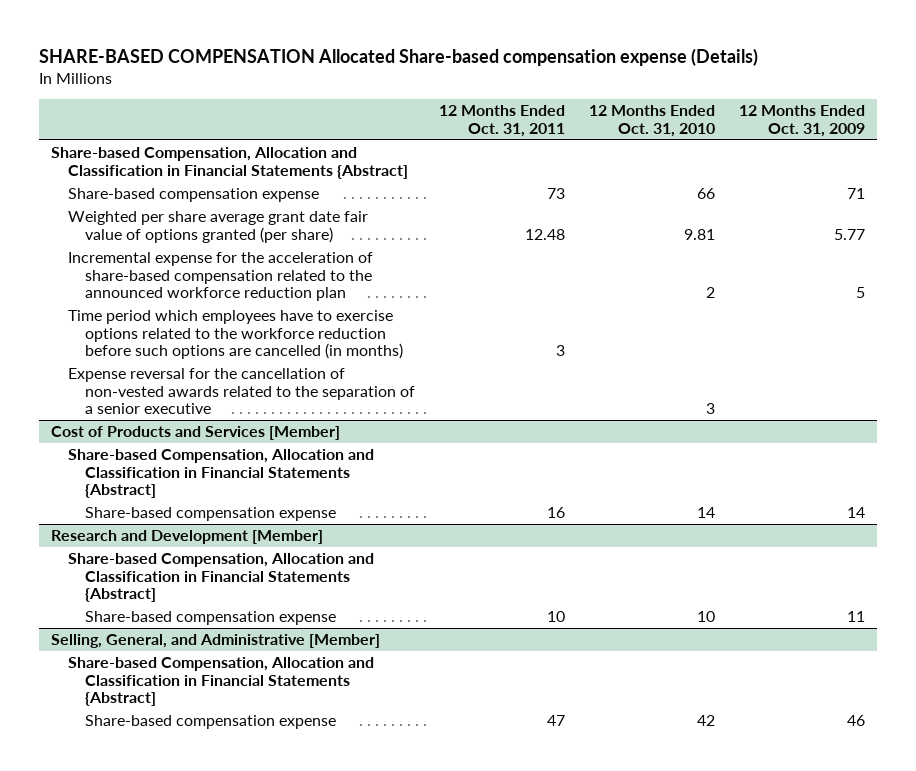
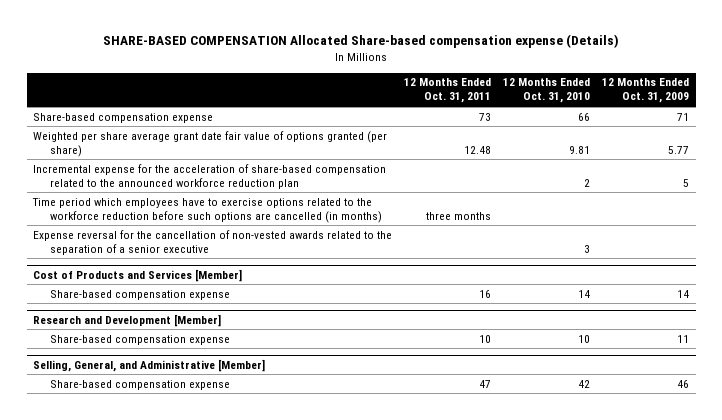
[51,146,408,179] Share-based Compensation, Allocation and Classification in Financial Statements {Abstract] -> none
[555,345,565,357] 3 -> [426,211,492,220] three months
[67,448,374,499] Share-based Compensation, Allocation and Classification in Financial Statements {Abstract] -> none
[67,552,374,603] Share-based Compensation, Allocation and Classification in Financial Statements {Abstract] -> none
[67,656,374,707] Share-based Compensation, Allocation and Classification in Financial Statements {Abstract] -> none

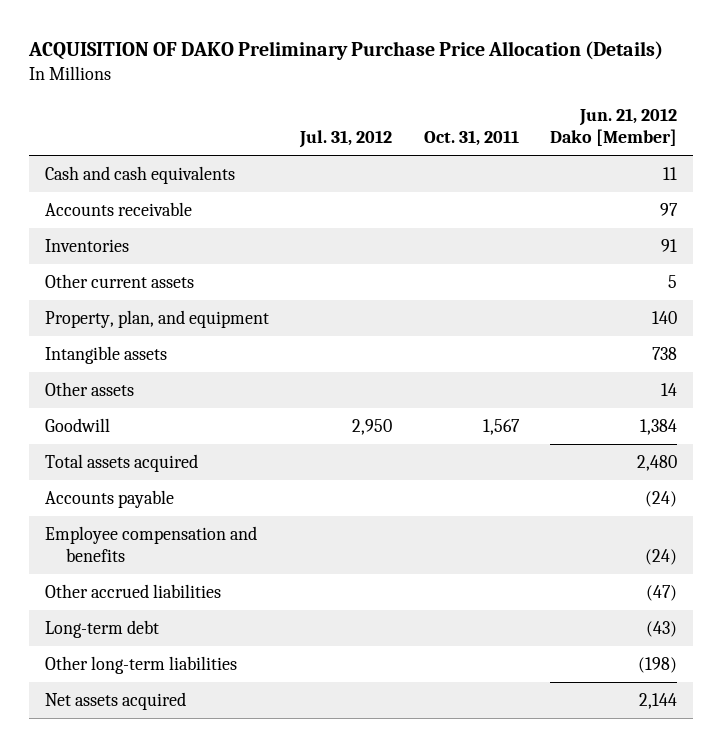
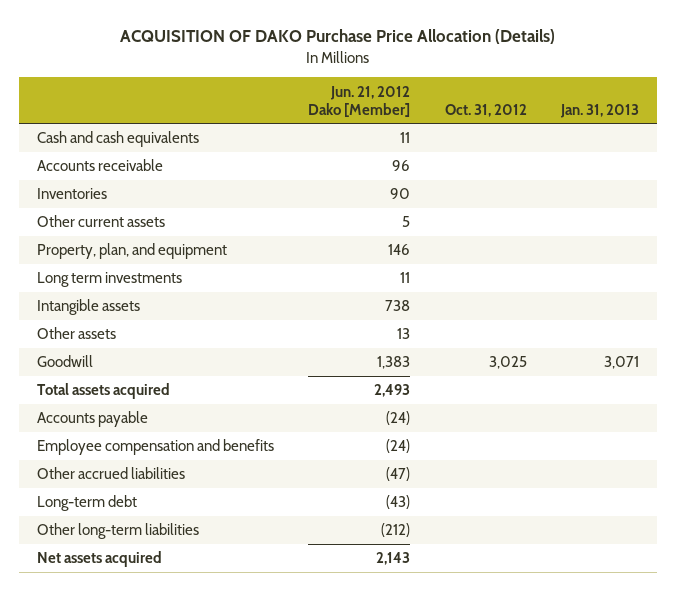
[28,41,664,61] ACQUISITION OF DAKO Preliminary Purchase Price Allocation (Details) -> [119,29,555,45] ACQUISITION OF DAKO Purchase Price Allocation (Details)
[299,130,393,149] Jul. 31, 2012 -> none
[423,130,519,147] Oct. 31, 2011 -> none
none -> [444,103,527,117] Oct. 31, 2012
none -> [560,103,640,118] Jan. 31, 2013
[659,202,678,216] 97 -> [392,160,411,172] 96
[660,238,677,252] 91 -> [390,188,411,200] 90
[651,310,677,324] 140 -> [388,244,411,256] 146
none -> [36,272,182,288] Long term investments
[660,382,677,396] 14 -> [397,328,411,340] 13
[639,418,677,435] 1,384 -> [377,356,411,370] 1,383
[636,454,677,471] 2,480 -> [374,384,411,398] 2,493
[637,656,677,673] (198) -> [381,523,411,538] (212)
[638,692,677,709] 2,144 -> [376,552,411,566] 2,143

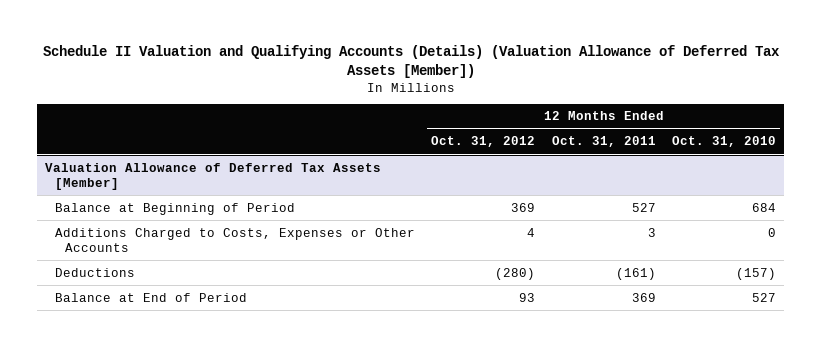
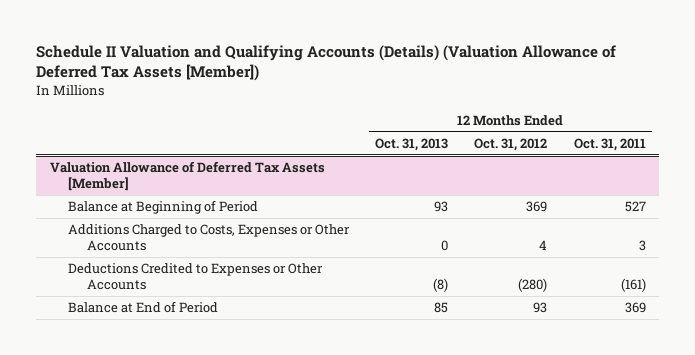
[672,136,777,148] Oct. 31, 2010 -> none
none -> [375,137,449,151] Oct. 31, 2013
[54,267,135,277] Deductions -> [68,263,324,291] Deductions Credited to Expenses or Other Accounts

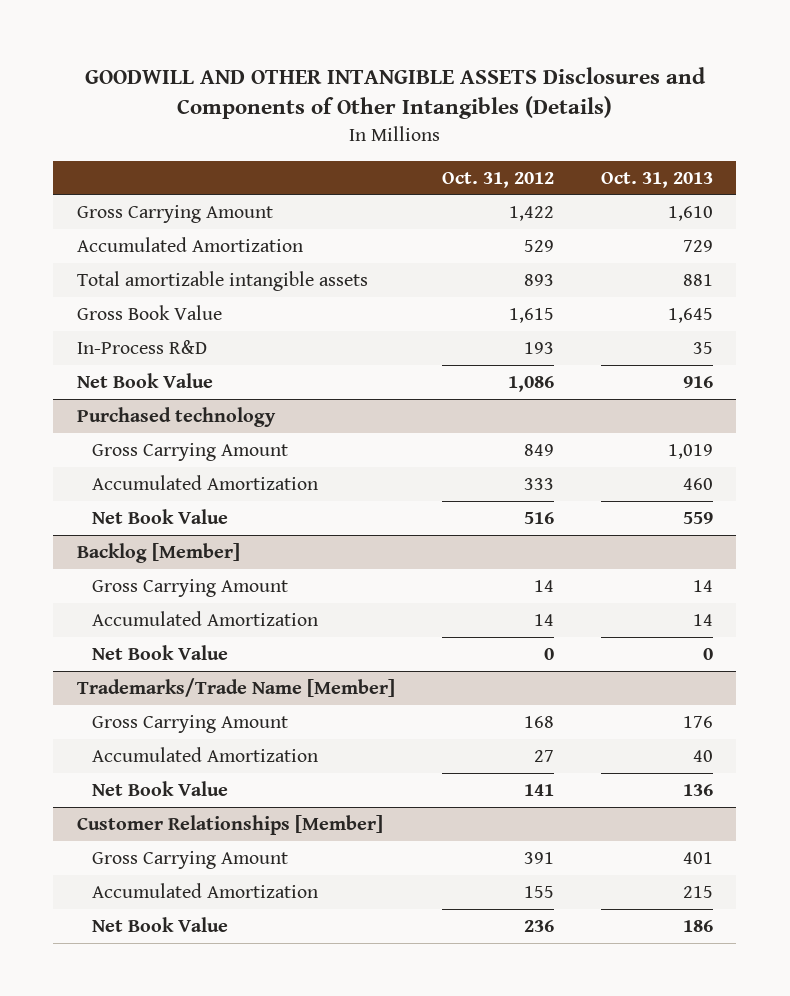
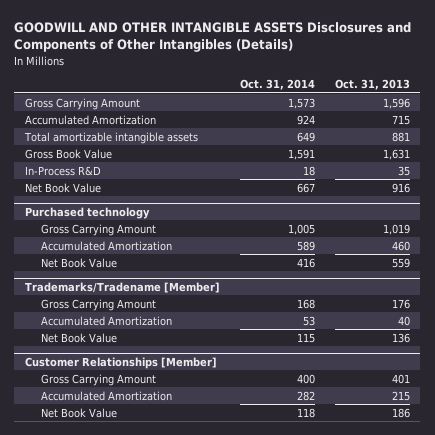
[441,171,554,188] Oct. 31, 2012 -> none
none -> [239,79,315,91] Oct. 31, 2014
[667,205,713,221] 1,610 -> [383,97,411,109] 1,596
[682,239,713,252] 729 -> [392,114,411,125] 715
[667,307,713,323] 1,645 -> [383,148,411,160] 1,631
[76,542,240,563] Backlog [Member] -> none
[91,578,288,597] Gross Carrying Amount -> none
[91,610,318,626] Accumulated Amortization -> none
[91,644,228,660] Net Book Value -> none
[76,677,395,697] Trademarks/Trade Name [Member] -> none
none -> [24,281,220,293] Trademarks/Tradename [Member]

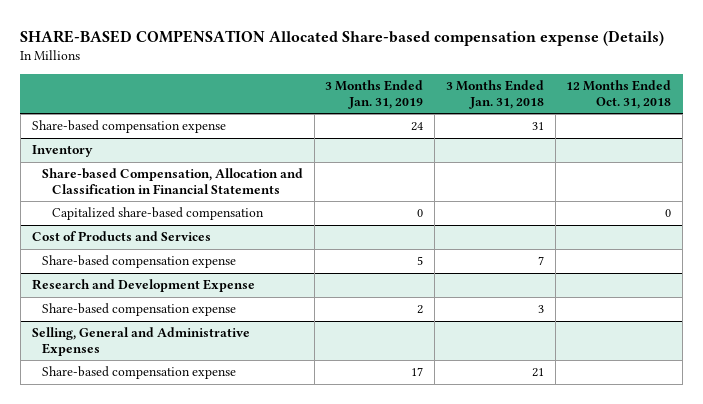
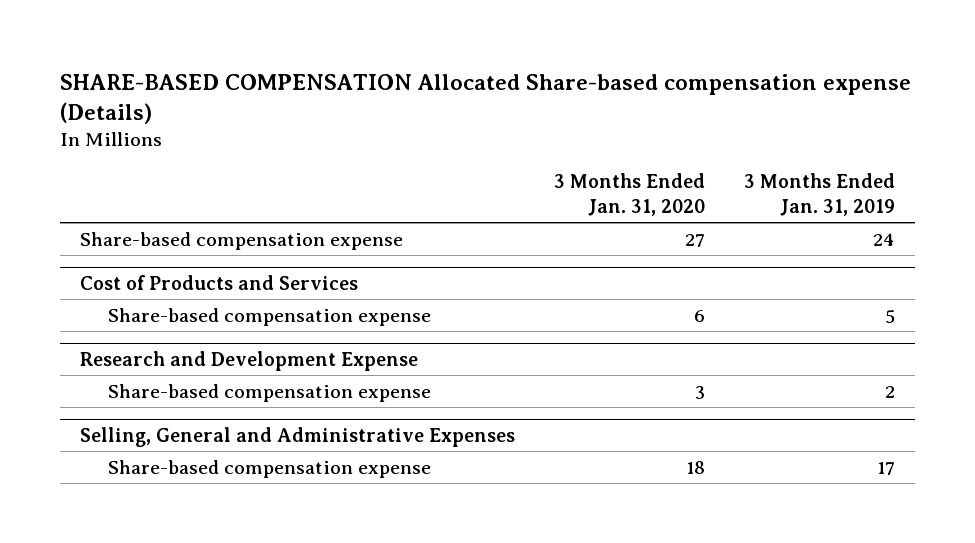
[445,80,544,110] 3 Months Ended Jan. 31, 2018 -> none
[566,80,672,110] 12 Months Ended Oct. 31, 2018 -> none
none -> [553,173,705,216] 3 Months Ended Jan. 31, 2020
[31,145,93,158] Inventory -> none
[41,168,303,195] Share-based Compensation, Allocation and Classification in Financial Statements -> none
[52,207,265,221] Capitalized share-based compensation -> none

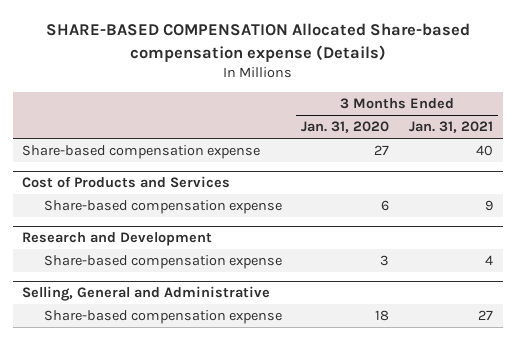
[744,173,896,216] 3 Months Ended Jan. 31, 2019 -> none
none -> [408,121,493,134] Jan. 31, 2021
[79,350,418,371] Research and Development Expense -> [22,232,213,247] Research and Development
[79,426,515,447] Selling, General and Administrative Expenses -> [22,286,271,302] Selling, General and Administrative

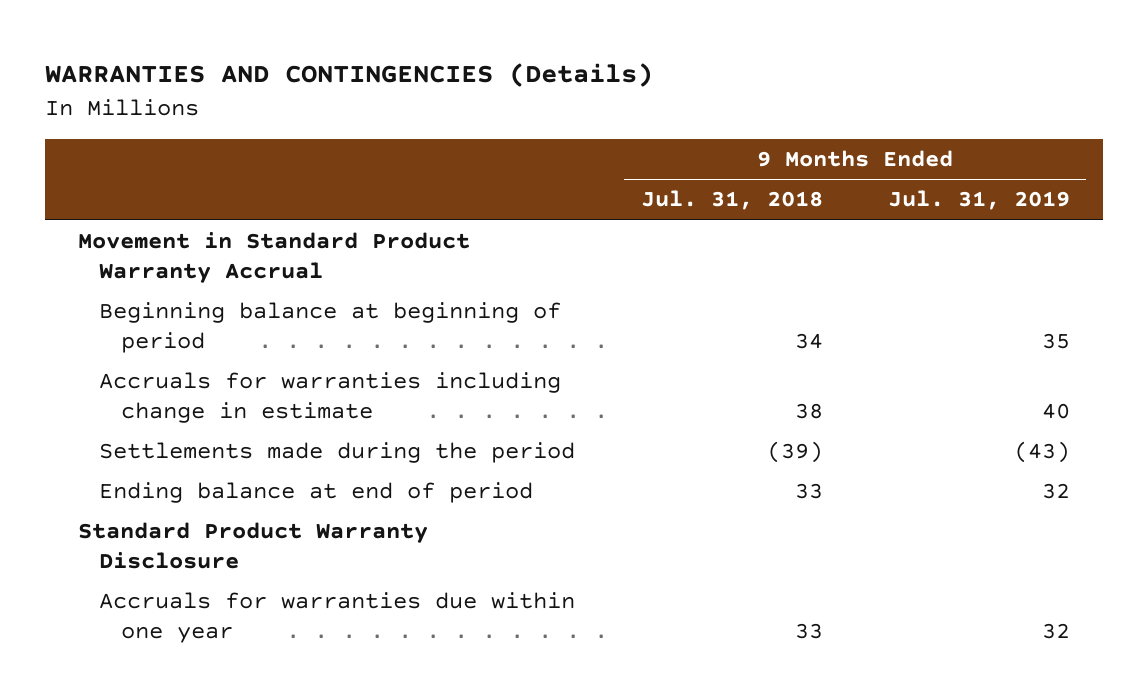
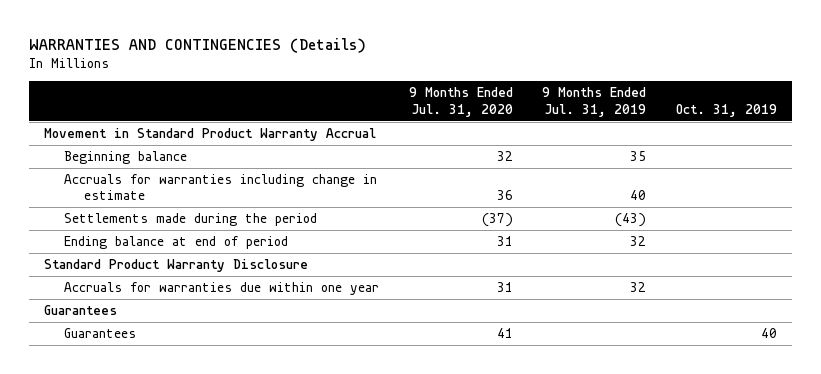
[640,190,823,211] Jul. 31, 2018 -> none
none -> [408,87,513,117] 9 Months Ended Jul. 31, 2020
none -> [676,103,778,117] Oct. 31, 2019
[99,302,562,353] Beginning balance at beginning of period -> [64,150,188,164] Beginning balance
none -> [44,304,118,315] Guarantees
none -> [64,327,137,338] Guarantees

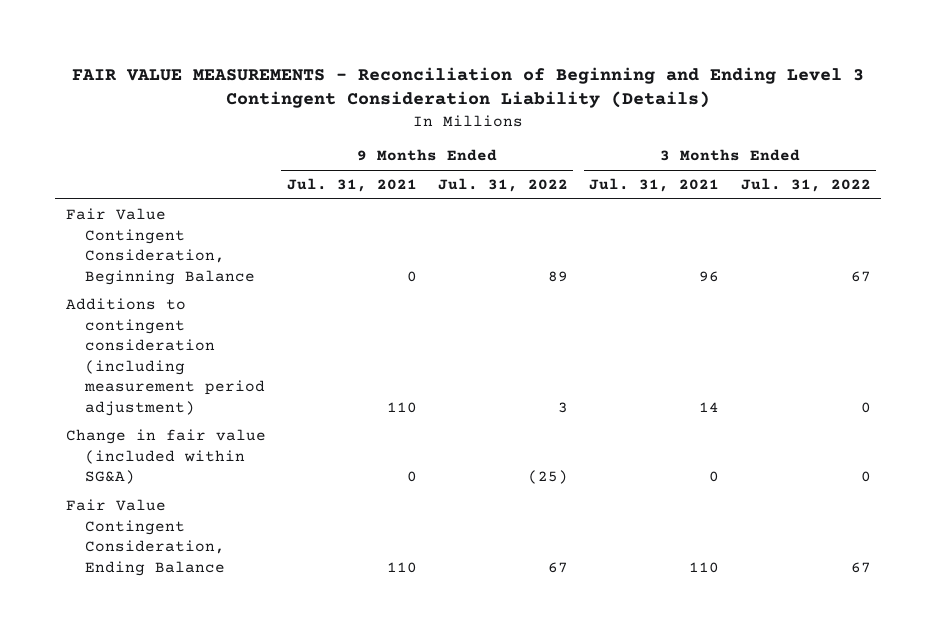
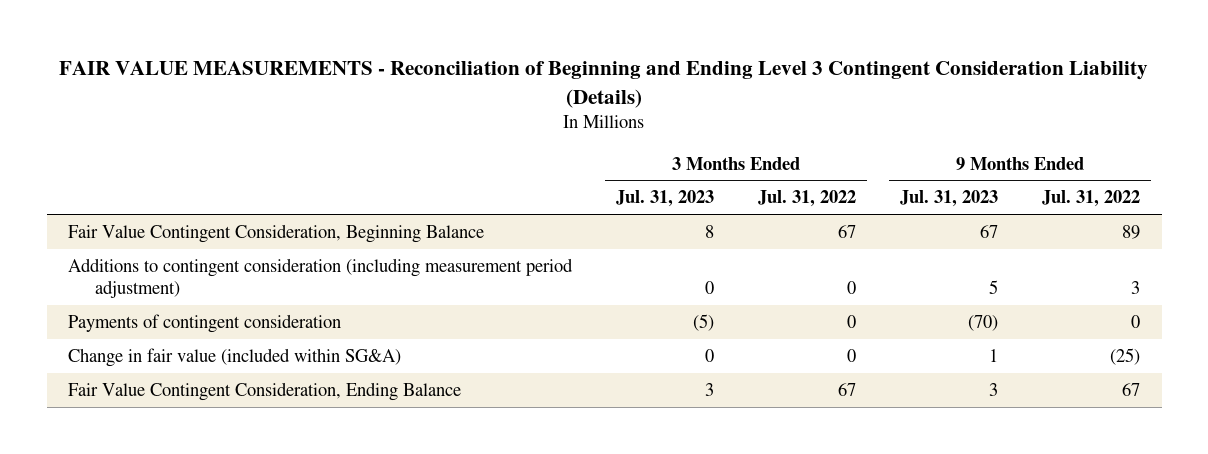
[286,178,417,193] Jul. 31, 2021 -> none
[589,178,720,193] Jul. 31, 2021 -> none
none -> [616,190,715,208] Jul. 31, 2023
none -> [900,190,999,208] Jul. 31, 2023
none -> [68,313,342,333] Payments of contingent consideration

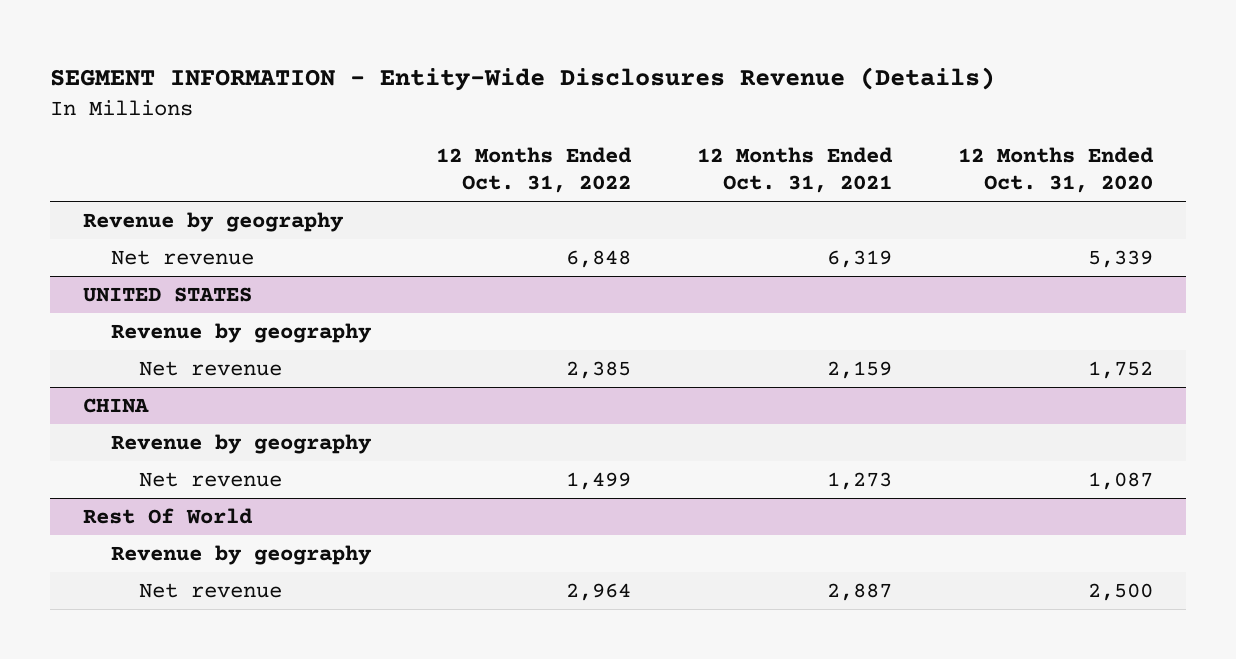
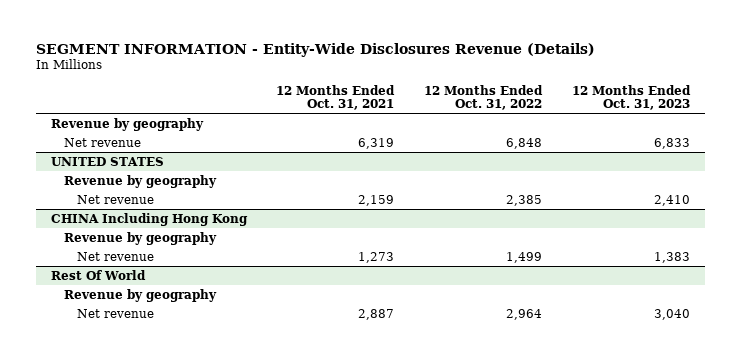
[957,147,1154,194] 12 Months Ended Oct. 31, 2020 -> none
none -> [572,84,692,111] 12 Months Ended Oct. 31, 2023
[82,397,149,413] CHINA -> [50,212,248,226] CHINA Including Hong Kong

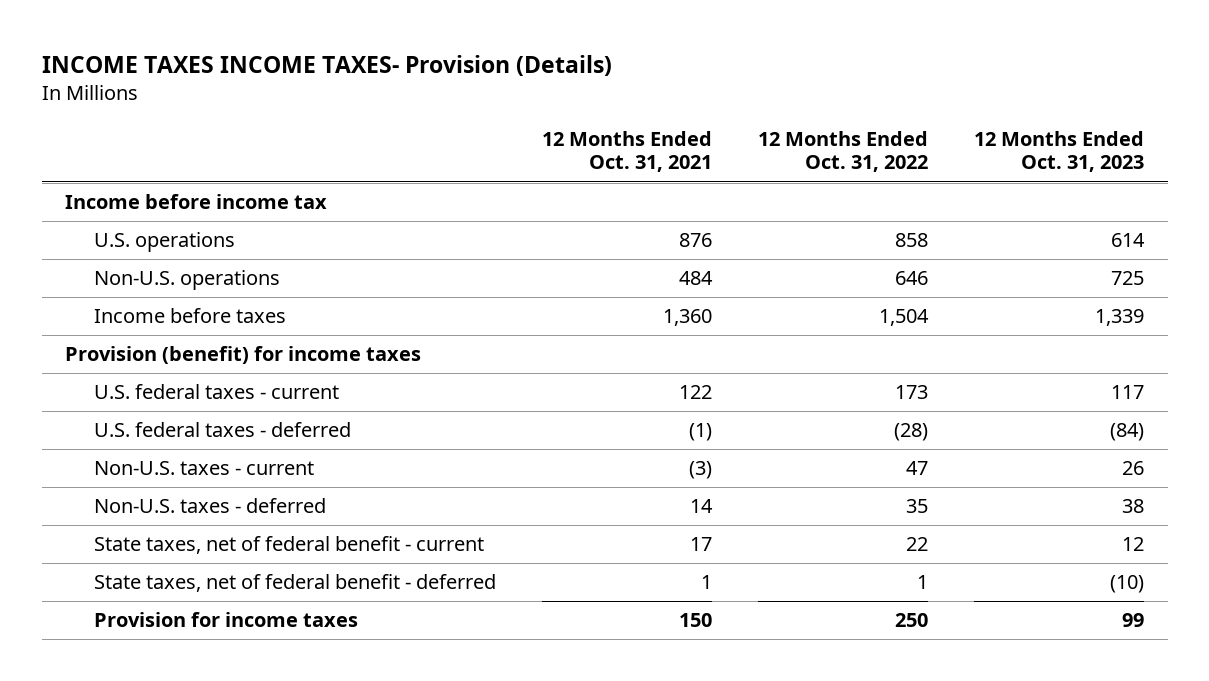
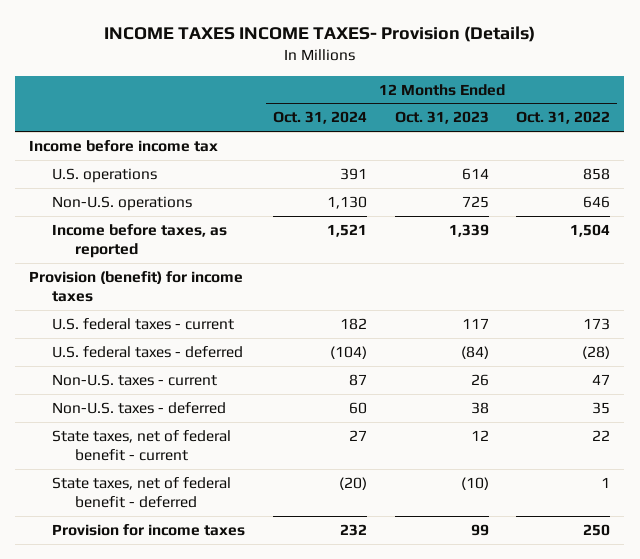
[542,130,713,173] 12 Months Ended Oct. 31, 2021 -> none
none -> [272,111,367,125] Oct. 31, 2024
[93,308,286,324] Income before taxes -> [52,223,228,259] Income before taxes, as reported

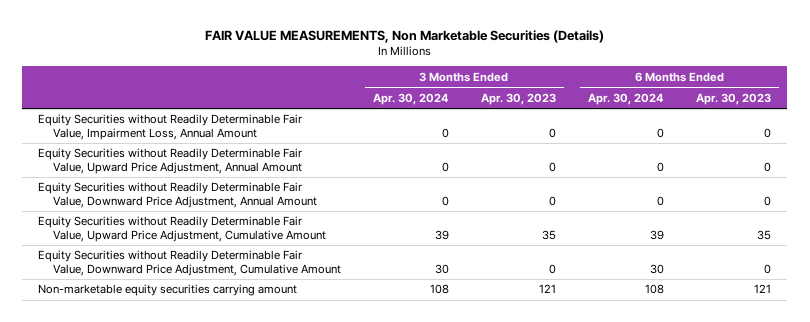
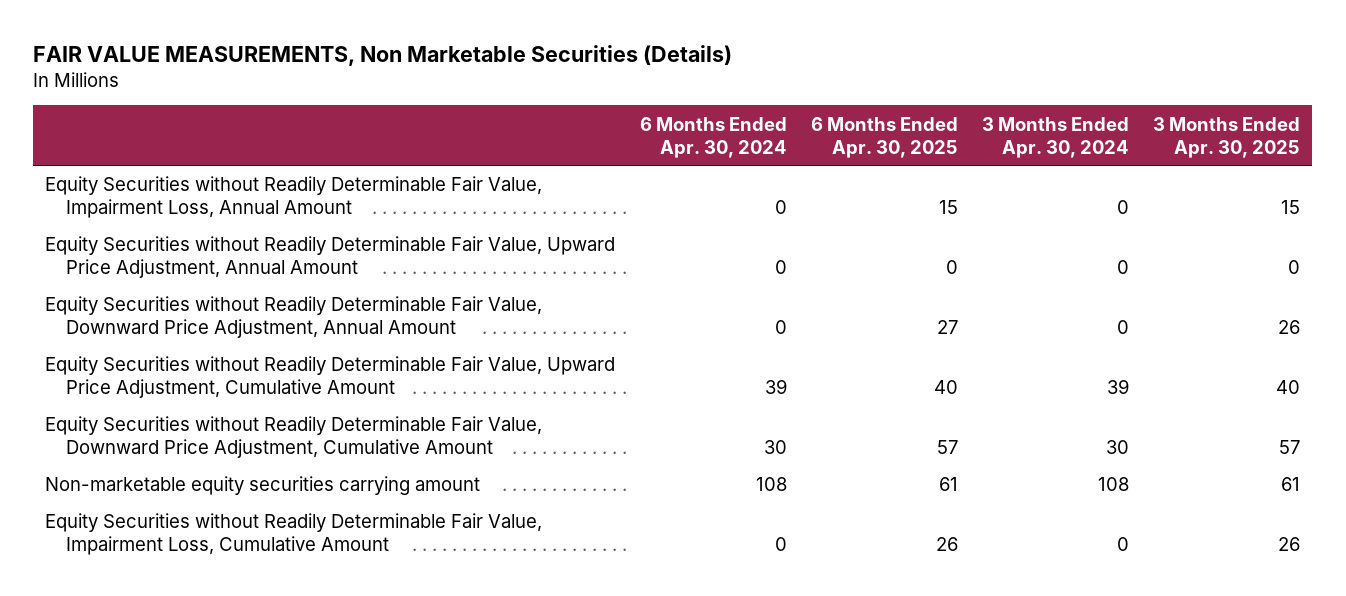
[480,92,556,105] Apr. 30, 2023 -> none
[696,92,772,105] Apr. 30, 2023 -> none
none -> [810,116,958,158] 6 Months Ended Apr. 30, 2025
none -> [1153,116,1301,158] 3 Months Ended Apr. 30, 2025
none -> [45,513,543,556] Equity Securities without Readily Determinable Fair Value, Impairment Loss, Cumulative Amount

